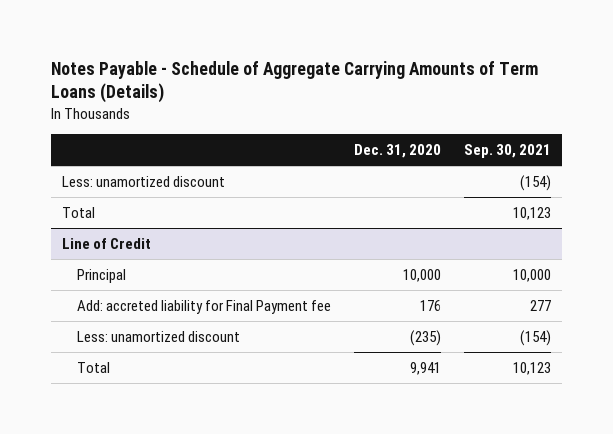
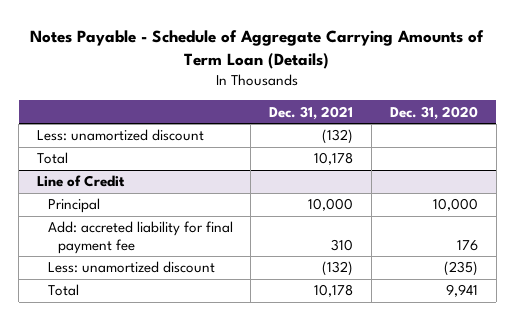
[50,60,538,104] Notes Payable - Schedule of Aggregate Carrying Amounts of Term Loans (Details) -> [30,30,485,70] Notes Payable - Schedule of Aggregate Carrying Amounts of Term Loan (Details)
[463,143,551,158] Sep. 30, 2021 -> none
none -> [269,105,354,120] Dec. 31, 2021
[76,299,331,314] Add: accreted liability for Final Payment fee -> [47,221,233,254] Add: accreted liability for final payment fee

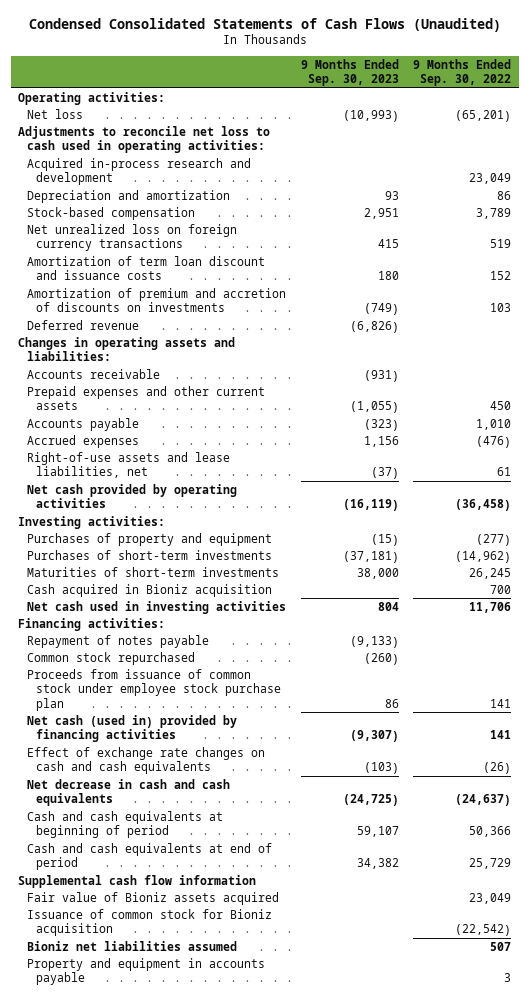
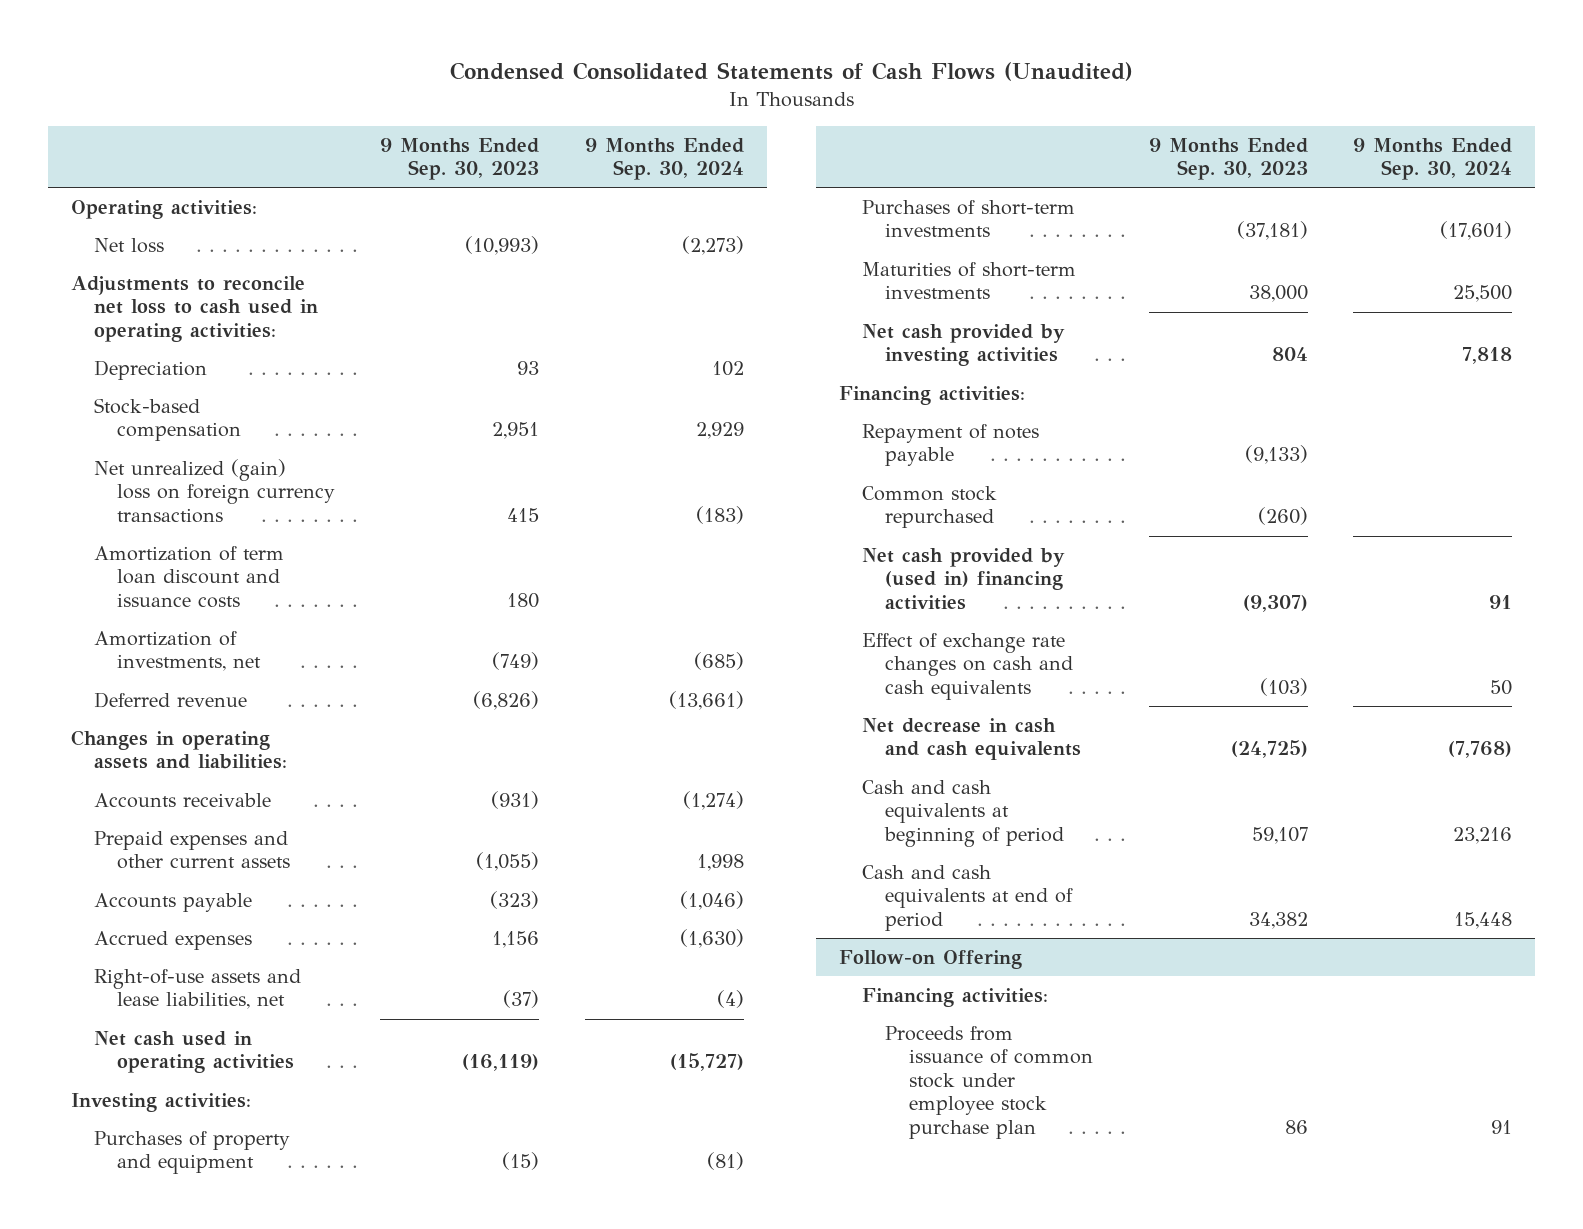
[413,58,512,87] 9 Months Ended Sep. 30, 2022 -> none
none -> [584,137,744,181] 9 Months Ended Sep. 30, 2024
[26,157,251,186] Acquired in-process research and development -> none
[26,189,230,203] Depreciation and amortization -> none
none -> [93,359,207,380] Depreciation
[26,223,237,252] Net unrealized loss on foreign currency transactions -> [93,458,335,523] Net unrealized (gain) loss on foreign currency transactions
[26,287,286,313] Amortization of premium and accretion of discounts on investments -> [93,630,261,672] Amortization of investments, net
[26,483,237,509] Net cash provided by operating activities -> [93,1030,294,1074] Net cash used in operating activities
[26,583,272,597] Cash acquired in Bioniz acquisition -> none
[26,600,286,614] Net cash used in investing activities -> [862,323,1066,367] Net cash provided by investing activities
[26,668,281,711] Proceeds from issuance of common stock under employee stock purchase plan -> none
[26,714,237,743] Net cash (used in) provided by financing activities -> [862,547,1066,610] Net cash provided by (used in) financing activities
[17,874,256,888] Supplemental cash flow information -> none
[26,891,279,905] Fair value of Bioniz assets acquired -> none
[26,908,272,937] Issuance of common stock for Bioniz acquisition -> none
[26,940,237,951] Bioniz net liabilities assumed -> none
[26,957,265,986] Property and equipment in accounts payable -> none
none -> [839,949,1023,969] Follow-on Offering
none -> [862,987,1049,1007] Financing activities:
none -> [885,1025,1093,1140] Proceeds from issuance of common stock under employee stock purchase plan

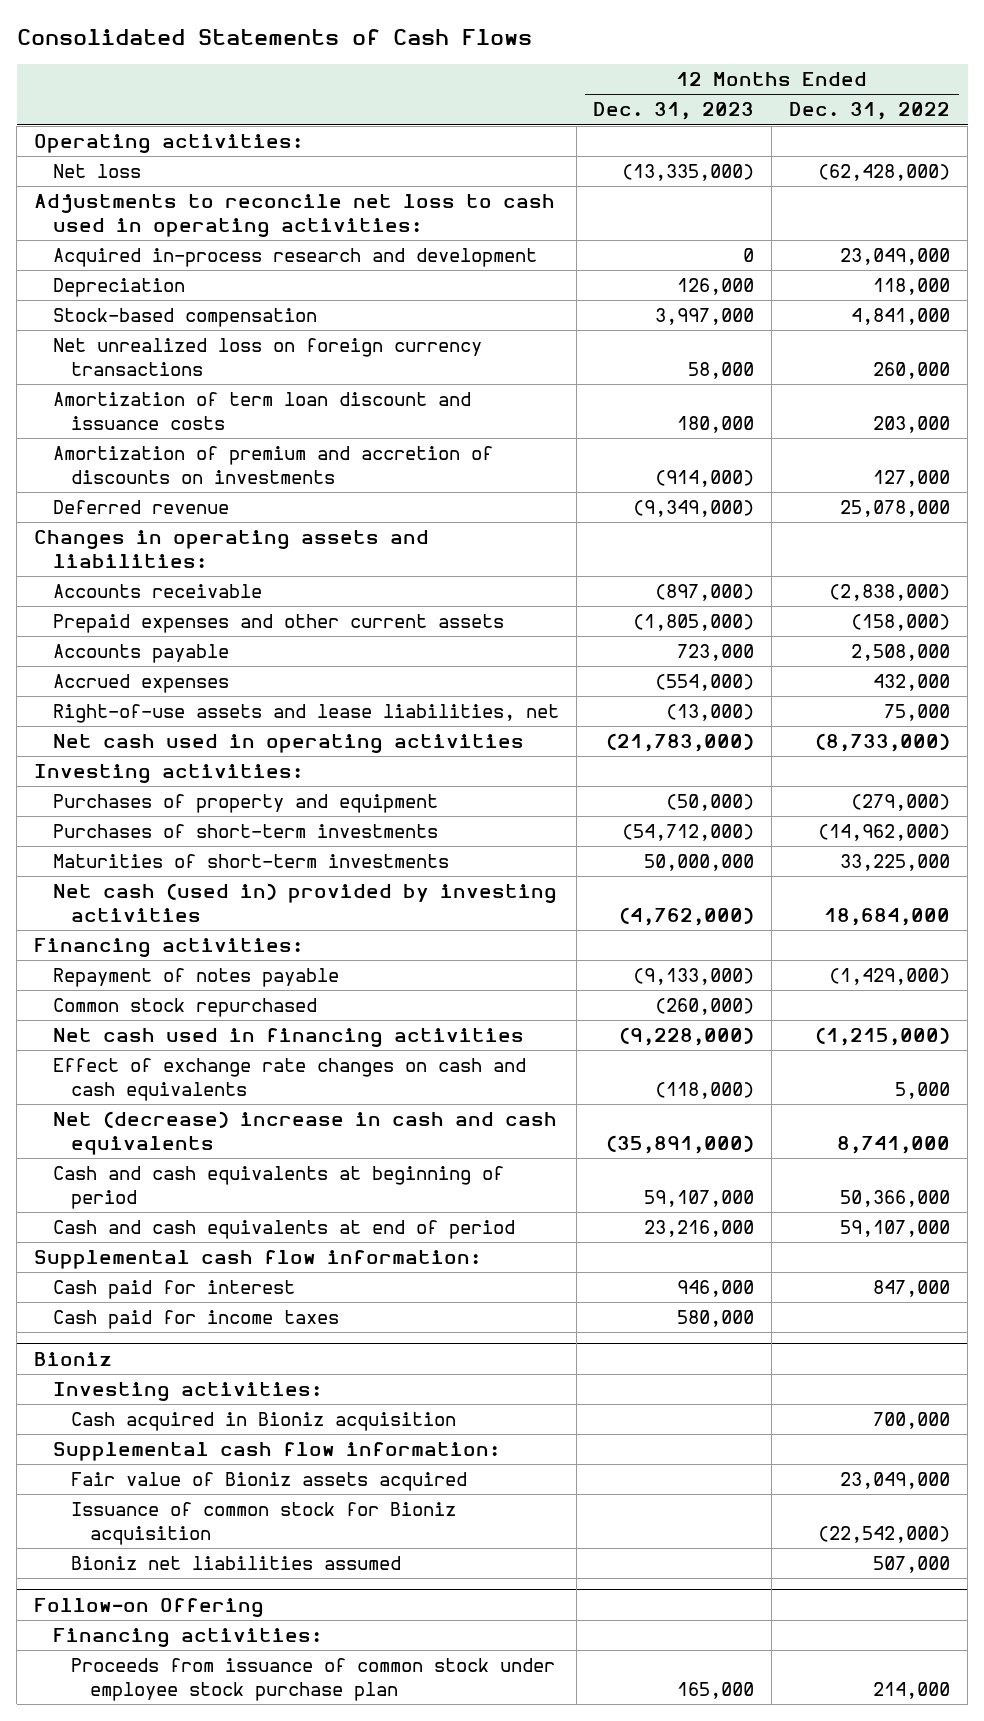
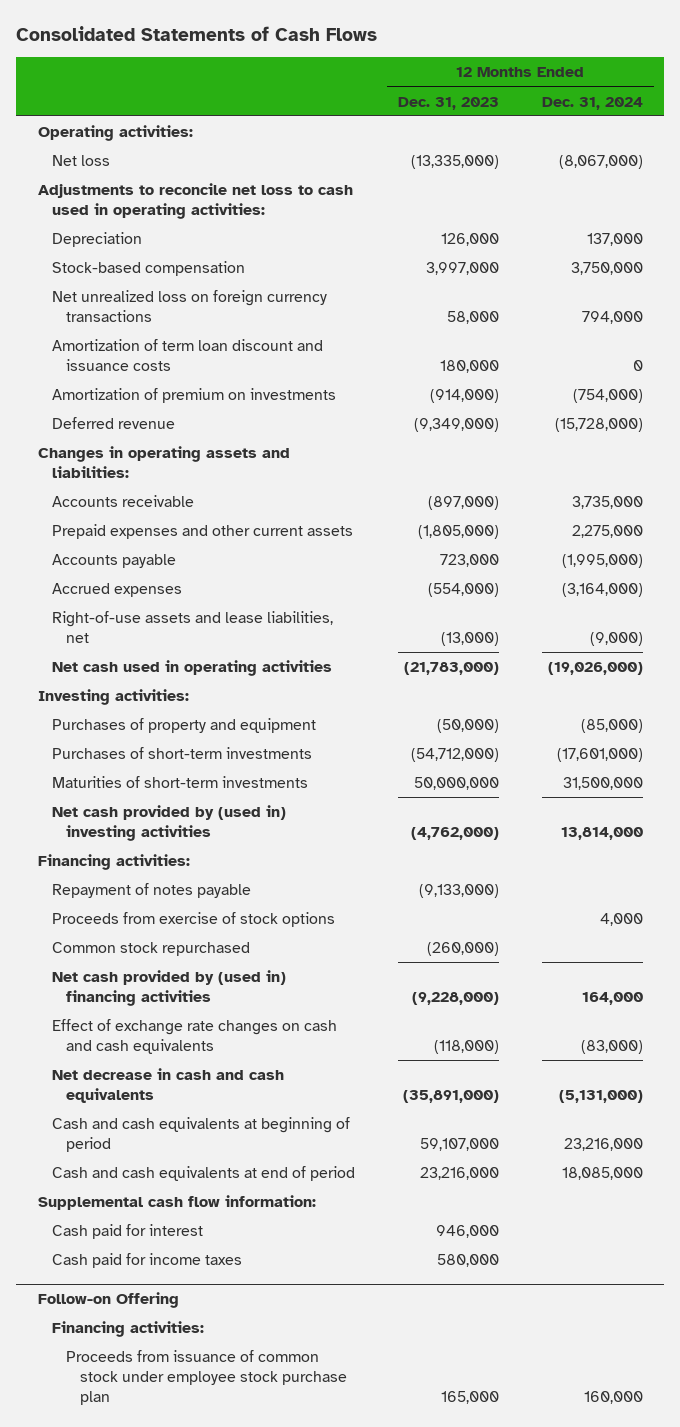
[789,102,951,121] Dec. 31, 2022 -> none
none -> [541,96,643,110] Dec. 31, 2024
[52,248,537,268] Acquired in-process research and development -> none
[52,446,493,484] Amortization of premium and accretion of discounts on investments -> [51,388,336,404] Amortization of premium on investments
[52,883,557,922] Net cash (used in) provided by investing activities -> [51,805,286,842] Net cash provided by (used in) investing activities
none -> [51,912,335,928] Proceeds from exercise of stock options
[52,1028,524,1048] Net cash used in financing activities -> [51,970,286,1007] Net cash provided by (used in) financing activities
[52,1111,557,1155] Net (decrease) increase in cash and cash equivalents -> [51,1068,284,1104] Net decrease in cash and cash equivalents
[33,1351,112,1366] Bioniz -> none
[52,1382,322,1402] Investing activities: -> none
[71,1412,457,1432] Cash acquired in Bioniz acquisition -> none
[52,1442,500,1462] Supplemental cash flow information: -> none
[71,1472,468,1492] Fair value of Bioniz assets acquired -> none
[71,1502,457,1545] Issuance of common stock for Bioniz acquisition -> none
[71,1556,402,1571] Bioniz net liabilities assumed -> none

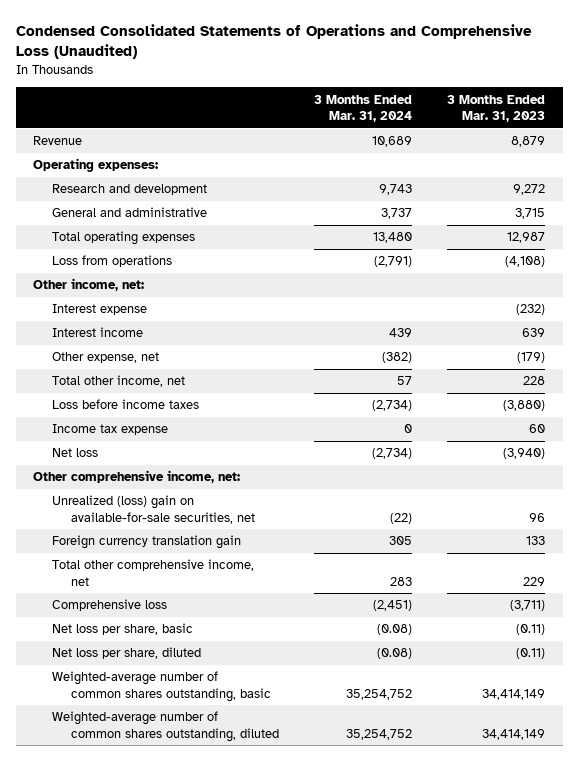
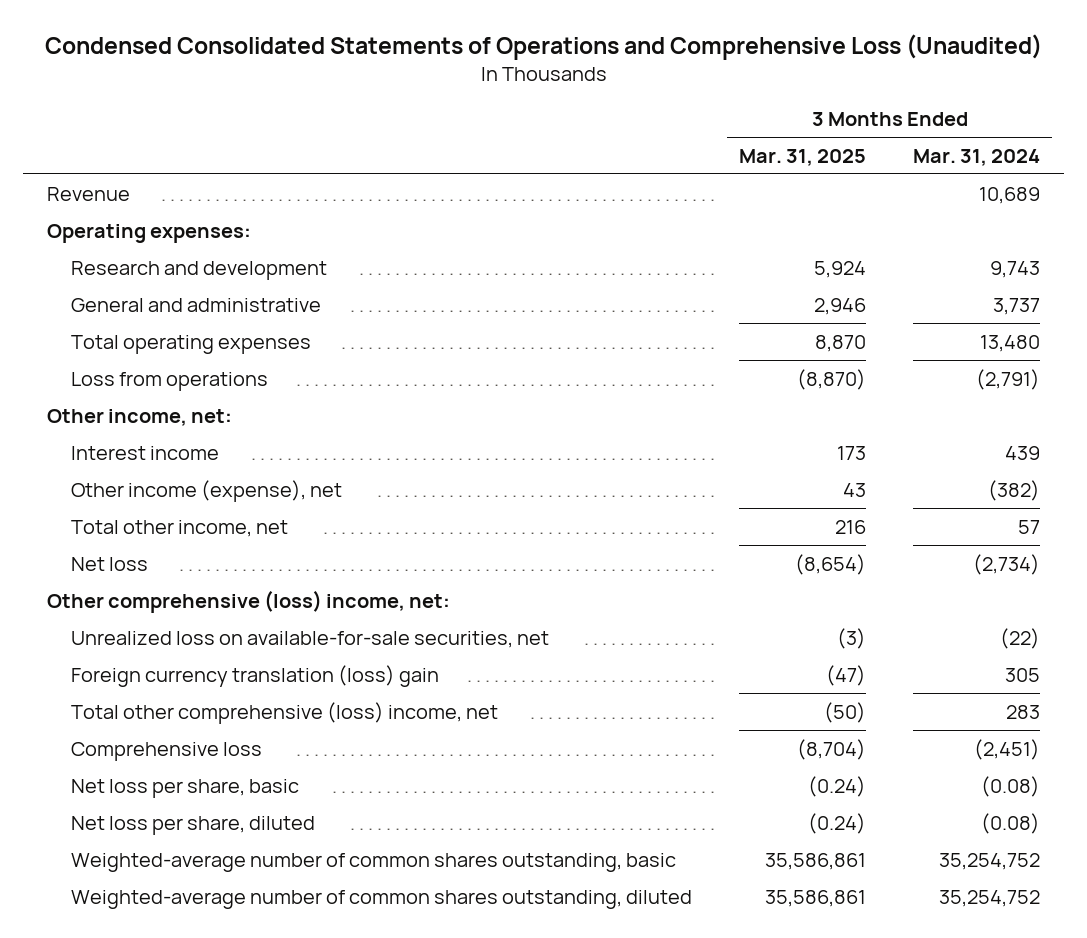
[447,94,546,123] 3 Months Ended Mar. 31, 2023 -> none
none -> [739,148,867,166] Mar. 31, 2025
[52,304,148,316] Interest expense -> none
[52,352,160,364] Other expense, net -> [70,479,342,502] Other income (expense), net
[52,399,200,410] Loss before income taxes -> none
[52,424,169,436] Income tax expense -> none
[33,470,241,484] Other comprehensive income, net: -> [46,589,450,613] Other comprehensive (loss) income, net:
[52,495,256,524] Unrealized (loss) gain on available-for-sale securities, net -> [70,630,549,648] Unrealized loss on available-for-sale securities, net
[52,535,242,550] Foreign currency translation gain -> [70,664,439,687] Foreign currency translation (loss) gain
[52,559,255,586] Total other comprehensive income, net -> [70,701,498,724] Total other comprehensive (loss) income, net

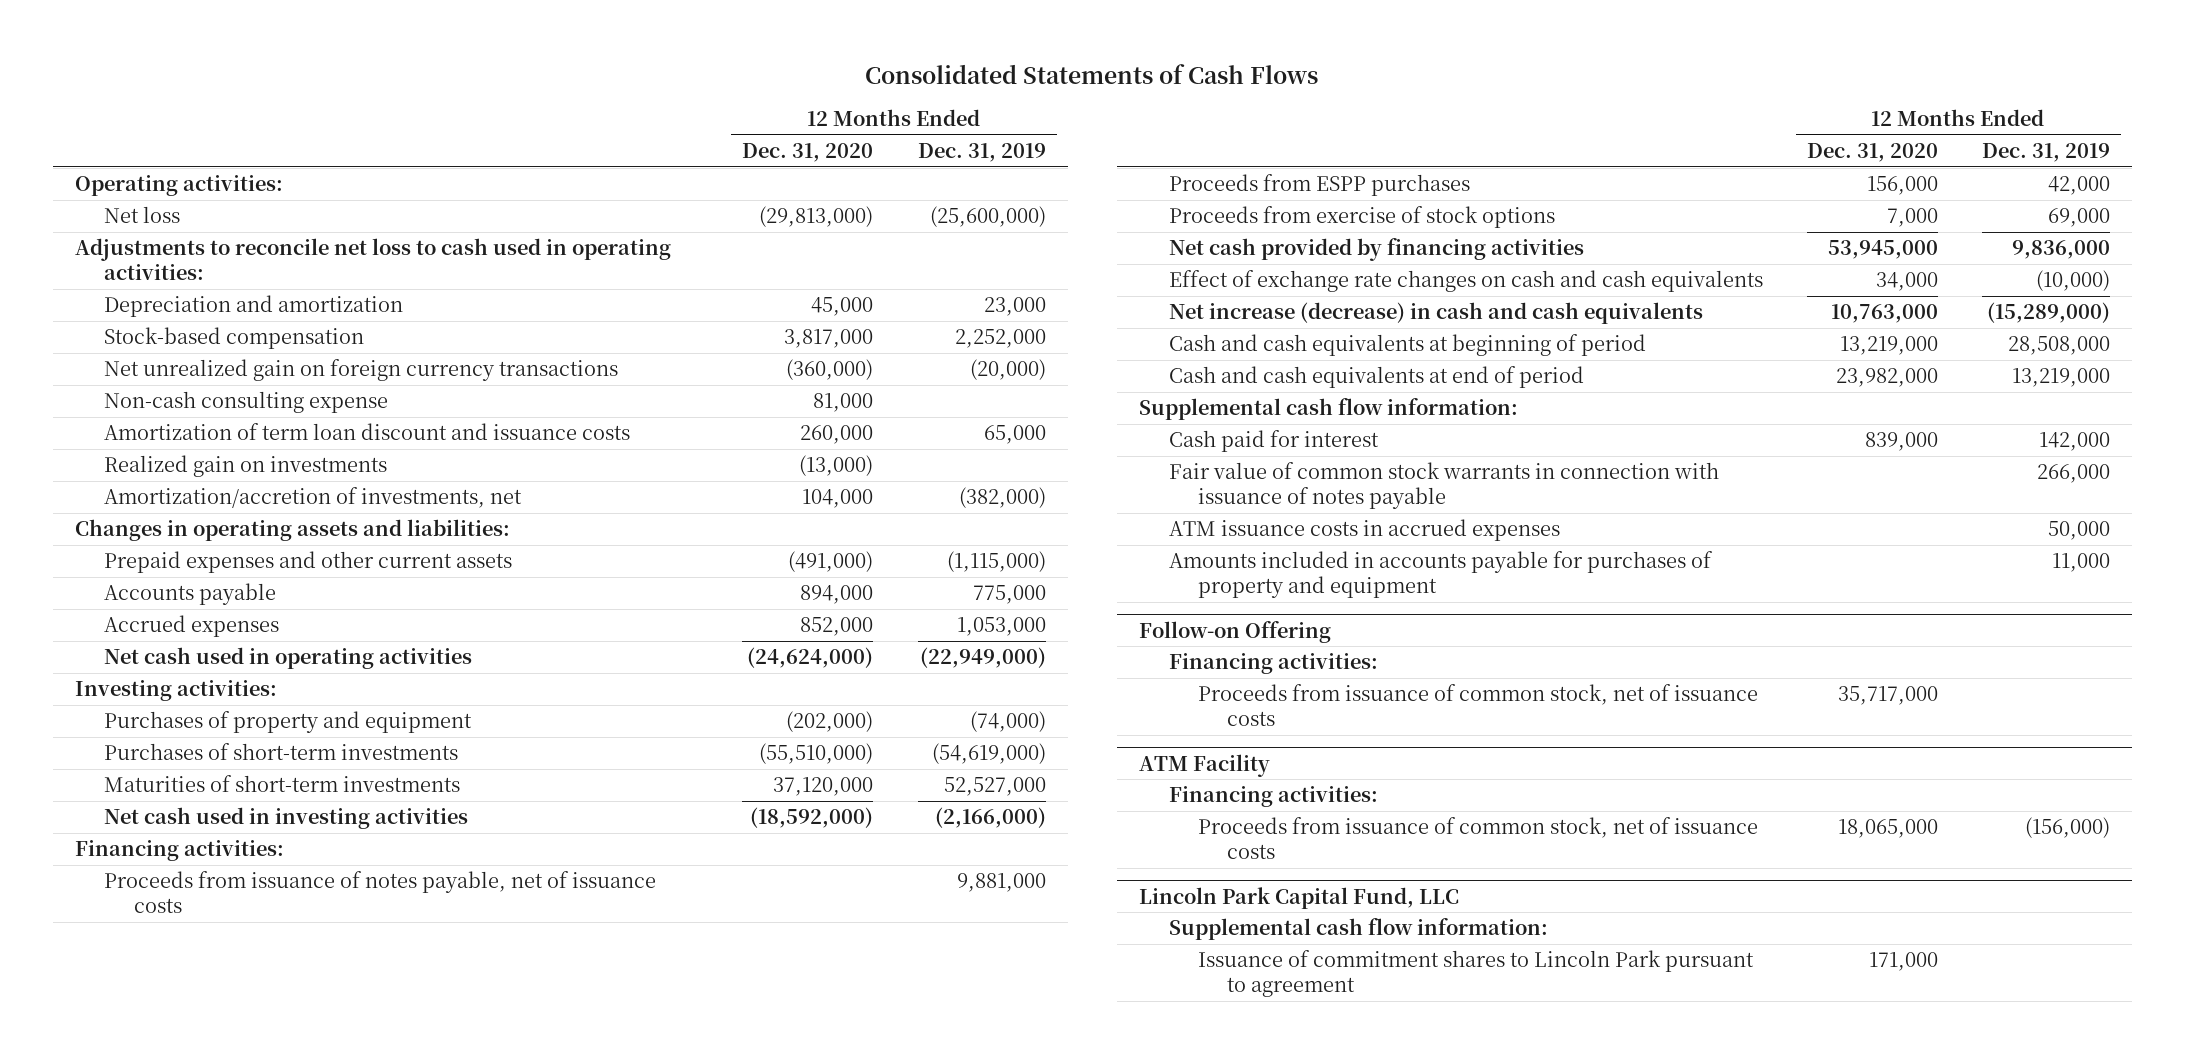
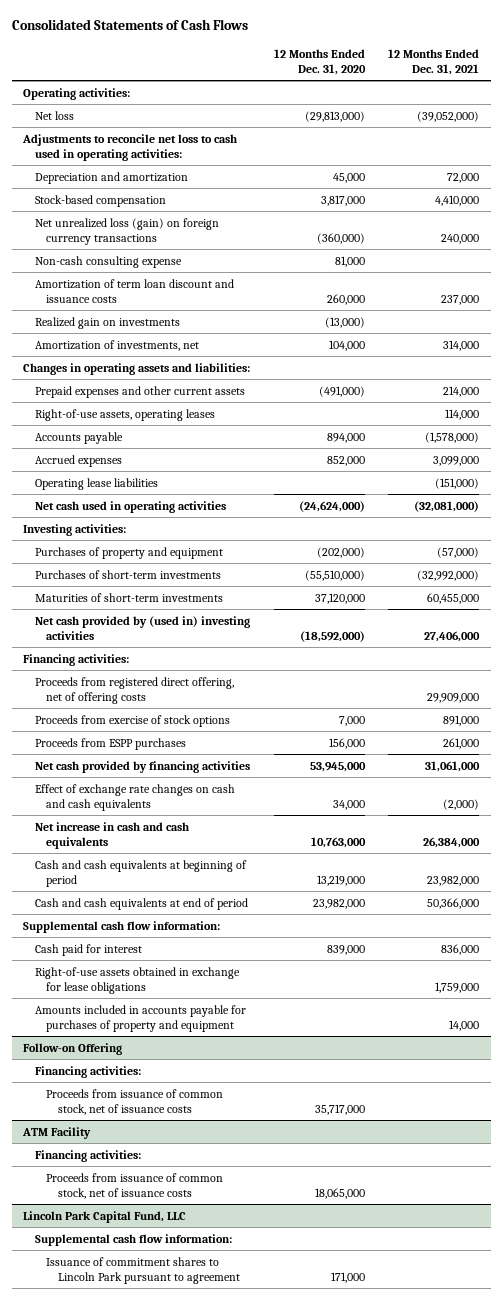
[917,143,1046,163] Dec. 31, 2019 -> none
none -> [388,49,480,75] 12 Months Ended Dec. 31, 2021
[104,359,619,382] Net unrealized gain on foreign currency transactions -> [34,217,219,245] Net unrealized loss (gain) on foreign currency transactions
[104,487,523,509] Amortization/accretion of investments, net -> [34,339,199,351] Amortization of investments, net
none -> [34,408,215,421] Right-of-use assets, operating leases
none -> [34,477,158,490] Operating lease liabilities
[104,807,469,830] Net cash used in investing activities -> [34,615,250,640] Net cash provided by (used in) investing activities
[104,871,657,914] Proceeds from issuance of notes payable, net of issuance costs -> none
none -> [34,676,234,704] Proceeds from registered direct offering, net of offering costs
[1168,174,1470,197] Proceeds from ESPP purchases -> [34,737,186,750] Proceeds from ESPP purchases
[1168,302,1703,325] Net increase (decrease) in cash and cash equivalents -> [34,821,189,849] Net increase in cash and cash equivalents
[1168,462,1719,510] Fair value of common stock warrants in connection with issuance of notes payable -> none
[1168,519,1560,542] ATM issuance costs in accrued expenses -> none
none -> [34,966,240,994] Right-of-use assets obtained in exchange for lease obligations

